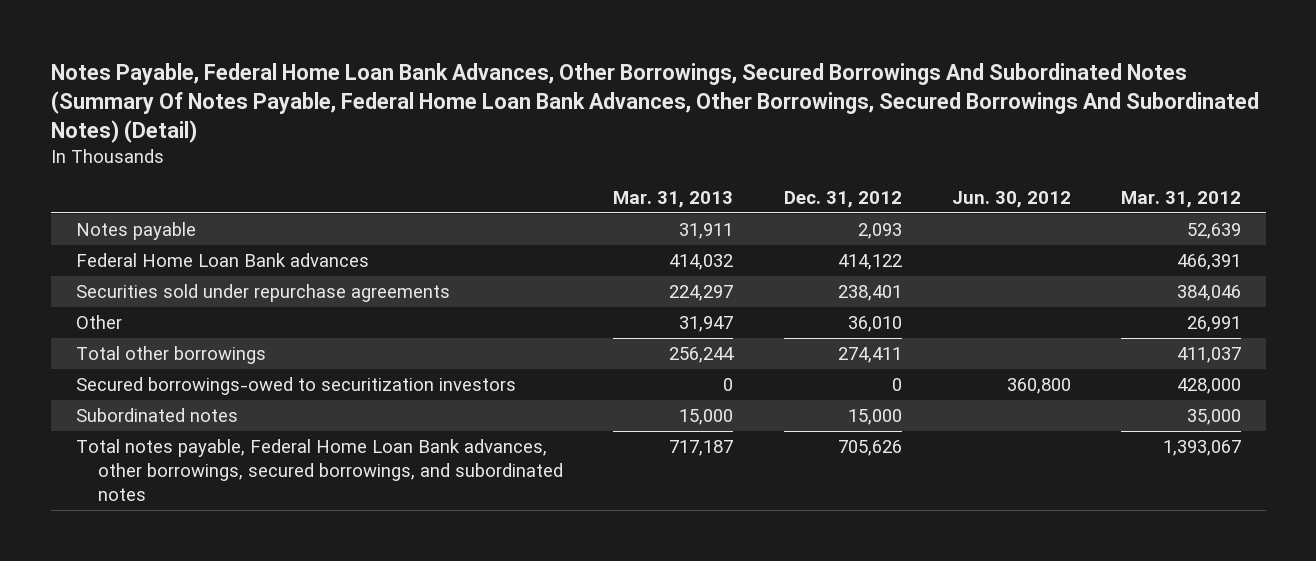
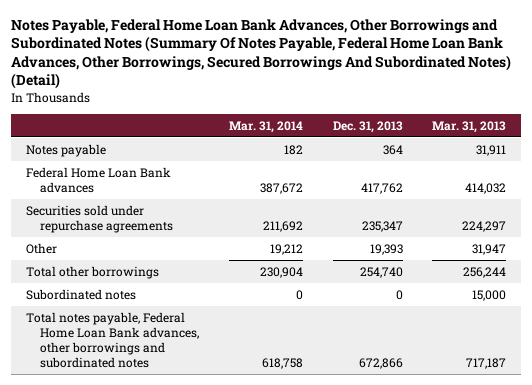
[50,62,1259,144] Notes Payable, Federal Home Loan Bank Advances, Other Borrowings, Secured Borrowings And Subordinated Notes (Summary Of Notes Payable, Federal Home Loan Bank Advances, Other Borrowings, Secured Borrowings And Subordinated Notes) (Detail) -> [11,18,512,90] Notes Payable, Federal Home Loan Bank Advances, Other Borrowings and Subordinated Notes (Summary Of Notes Payable, Federal Home Loan Bank Advances, Other Borrowings, Secured Borrowings And Subordinated Notes) (Detail)
[783,191,902,209] Dec. 31, 2012 -> none
[951,191,1071,209] Jun. 30, 2012 -> none
[1120,191,1241,209] Mar. 31, 2012 -> none
none -> [228,120,303,133] Mar. 31, 2014
none -> [332,120,403,133] Dec. 31, 2013
[75,377,516,396] Secured borrowings-owed to securitization investors -> none
[75,439,564,501] Total notes payable, Federal Home Loan Bank advances, other borrowings, secured borrowings, and subordinated notes -> [26,311,199,368] Total notes payable, Federal Home Loan Bank advances, other borrowings and subordinated notes

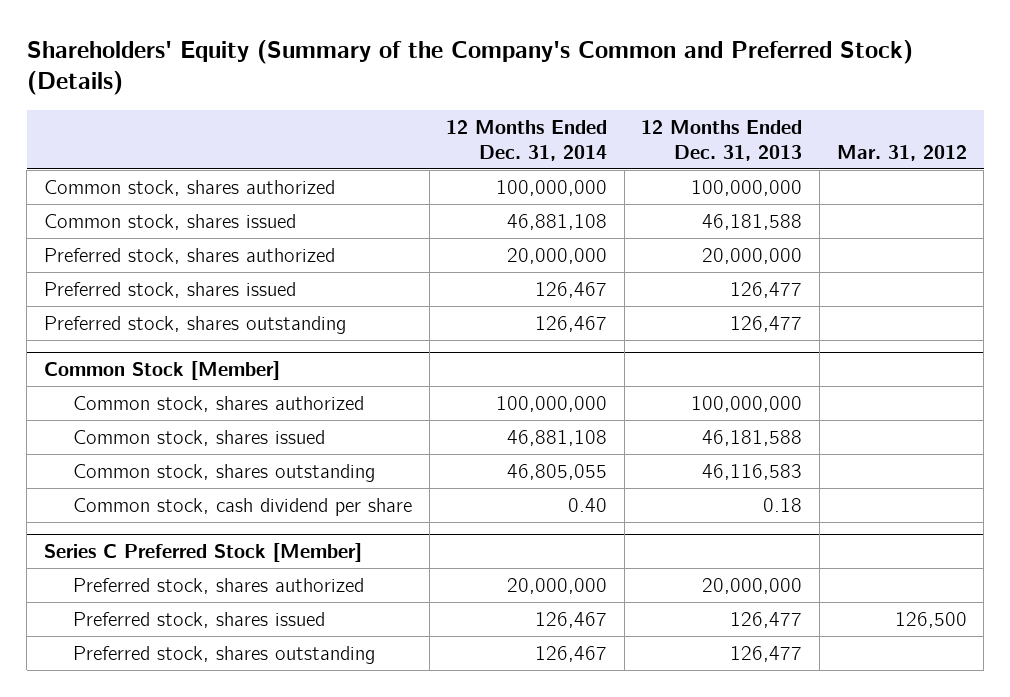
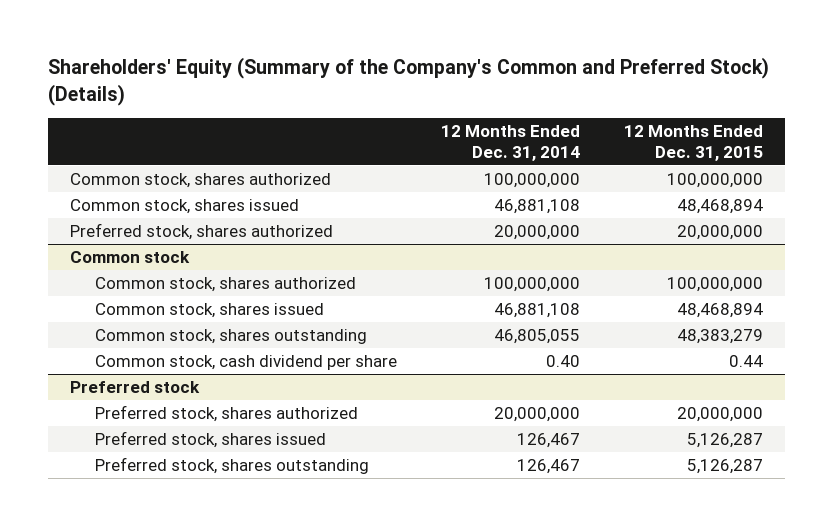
[641,119,803,161] 12 Months Ended Dec. 31, 2013 -> none
[836,144,967,161] Mar. 31, 2012 -> none
none -> [623,125,763,161] 12 Months Ended Dec. 31, 2015
[43,281,296,298] Preferred stock, shares issued -> none
[43,315,346,334] Preferred stock, shares outstanding -> none
[43,361,280,381] Common Stock [Member] -> [69,251,190,264] Common stock
[43,543,362,563] Series C Preferred Stock [Member] -> none
none -> [69,381,200,394] Preferred stock

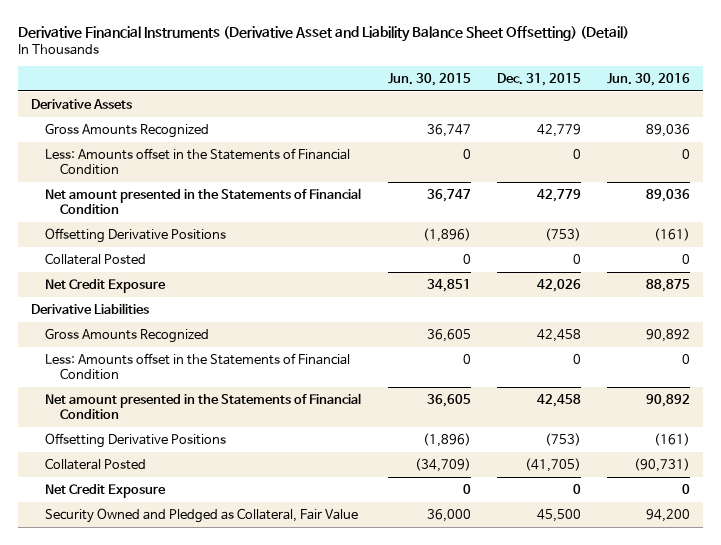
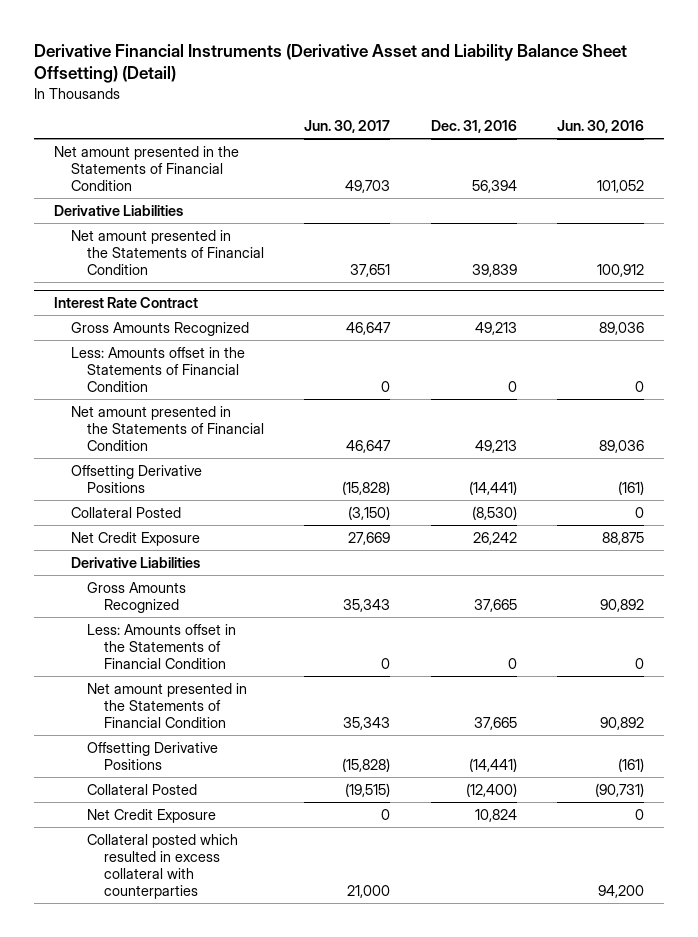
[387,72,471,86] Jun. 30, 2015 -> none
[496,72,581,86] Dec. 31, 2015 -> none
none -> [304,120,391,134] Jun. 30, 2017
none -> [430,120,517,134] Dec. 31, 2016
[31,98,133,109] Derivative Assets -> none
none -> [54,145,240,192] Net amount presented in the Statements of Financial Condition
none -> [54,204,184,216] Derivative Liabilities
none -> [70,229,265,276] Net amount presented in the Statements of Financial Condition
none -> [54,297,199,309] Interest Rate Contract
[45,507,359,523] Security Owned and Pledged as Collateral, Fair Value -> [87,833,239,900] Collateral posted which resulted in excess collateral with counterparties

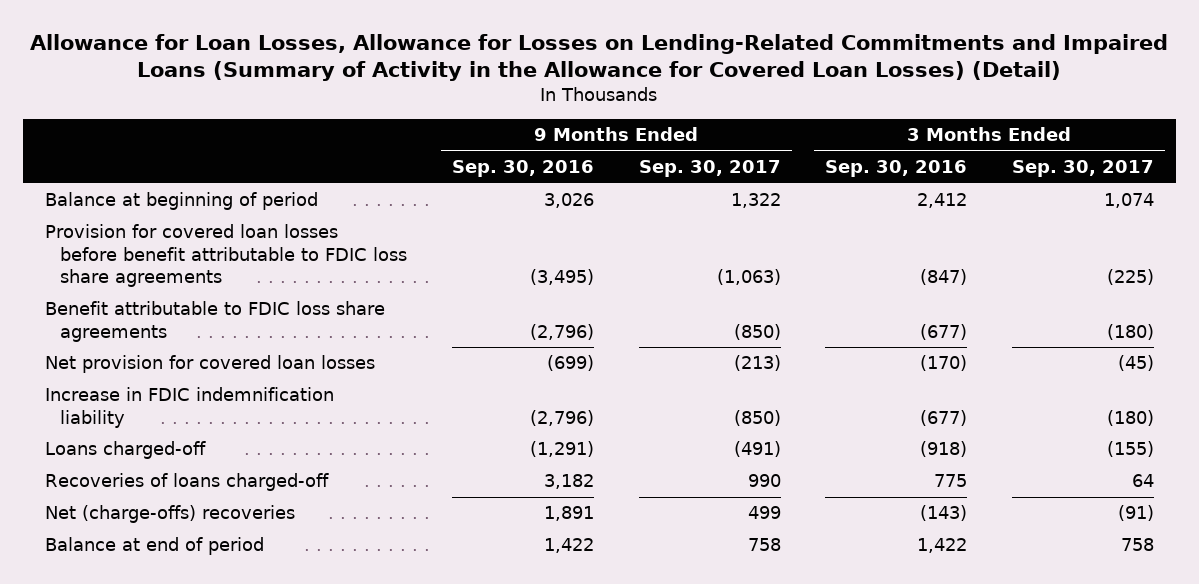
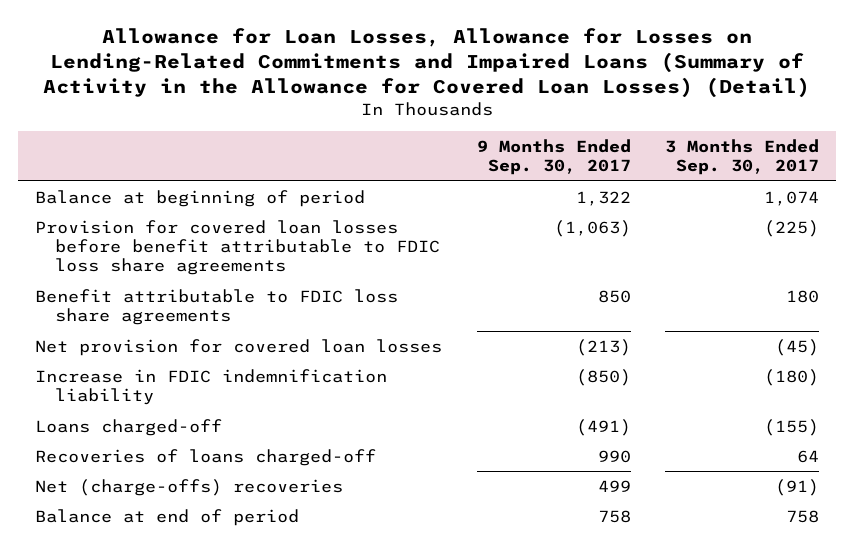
[452,160,595,178] Sep. 30, 2016 -> none
[825,160,968,178] Sep. 30, 2016 -> none
[733,323,781,340] (850) -> [597,289,631,303] 850
[1106,323,1154,340] (180) -> [785,289,819,303] 180

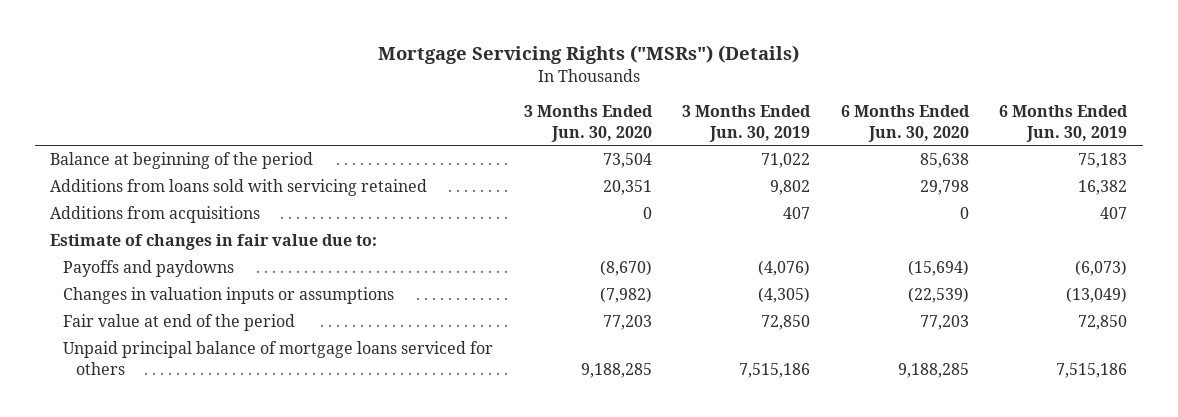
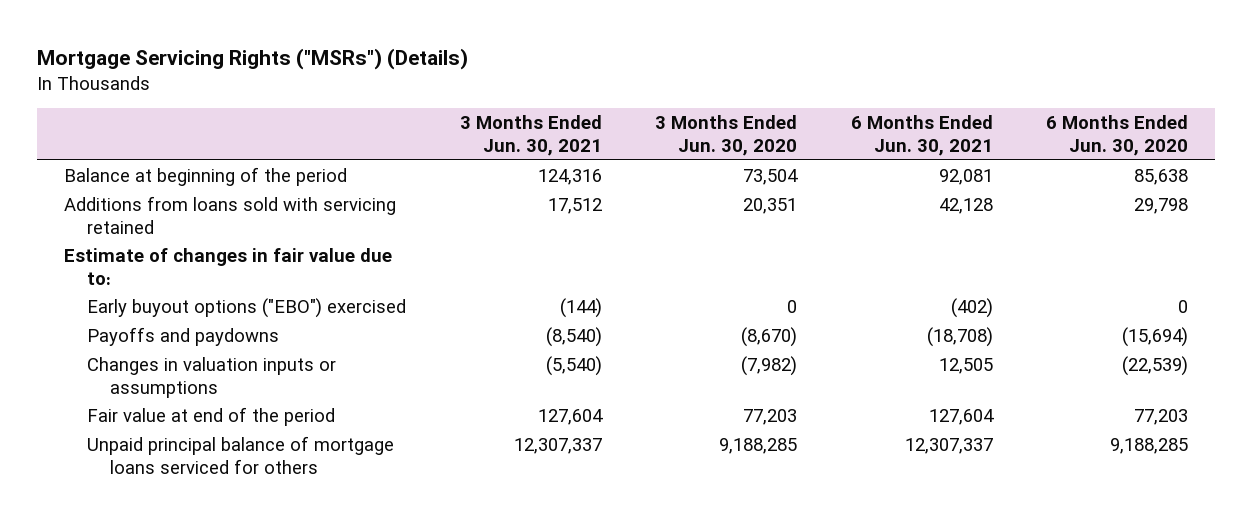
[682,105,812,142] 3 Months Ended Jun. 30, 2019 -> none
[999,105,1129,142] 6 Months Ended Jun. 30, 2019 -> none
none -> [459,115,602,157] 3 Months Ended Jun. 30, 2021
none -> [850,115,993,157] 6 Months Ended Jun. 30, 2021
[50,206,261,224] Additions from acquisitions -> none
none -> [86,297,406,318] Early buyout options ("EBO") exercised

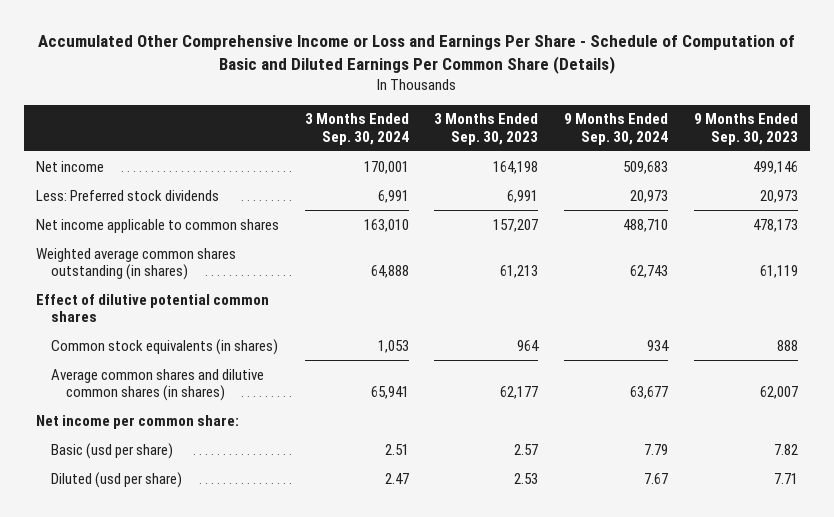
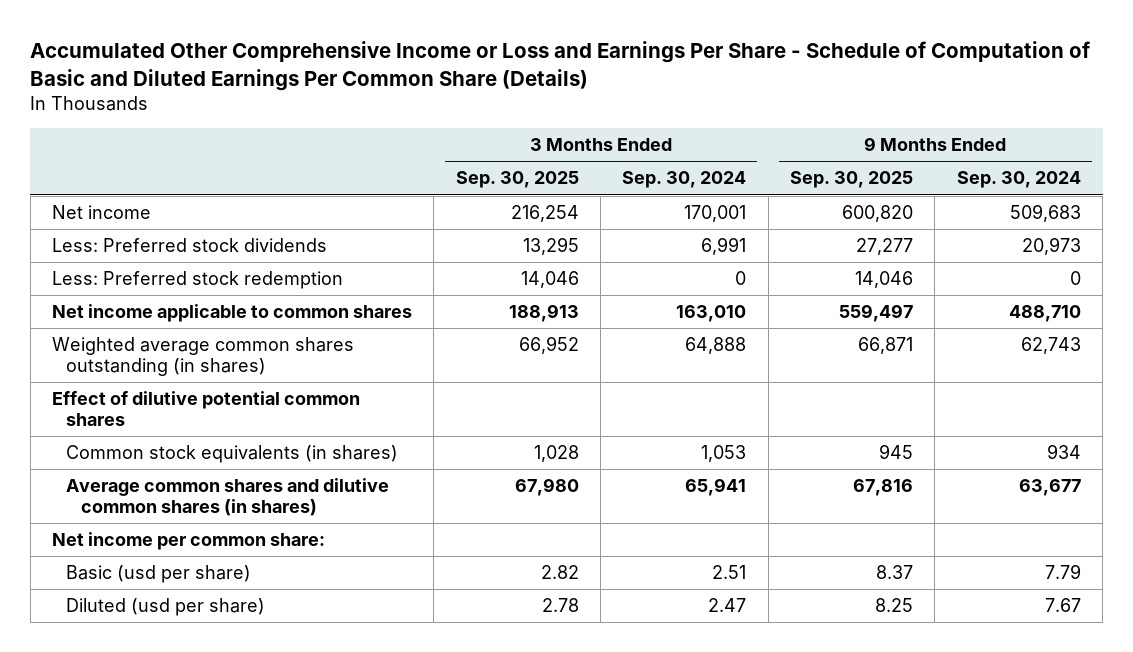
[434,113,539,145] 3 Months Ended Sep. 30, 2023 -> none
[693,113,798,145] 9 Months Ended Sep. 30, 2023 -> none
none -> [455,171,579,189] Sep. 30, 2025
none -> [790,171,914,189] Sep. 30, 2025
none -> [51,271,343,290] Less: Preferred stock redemption

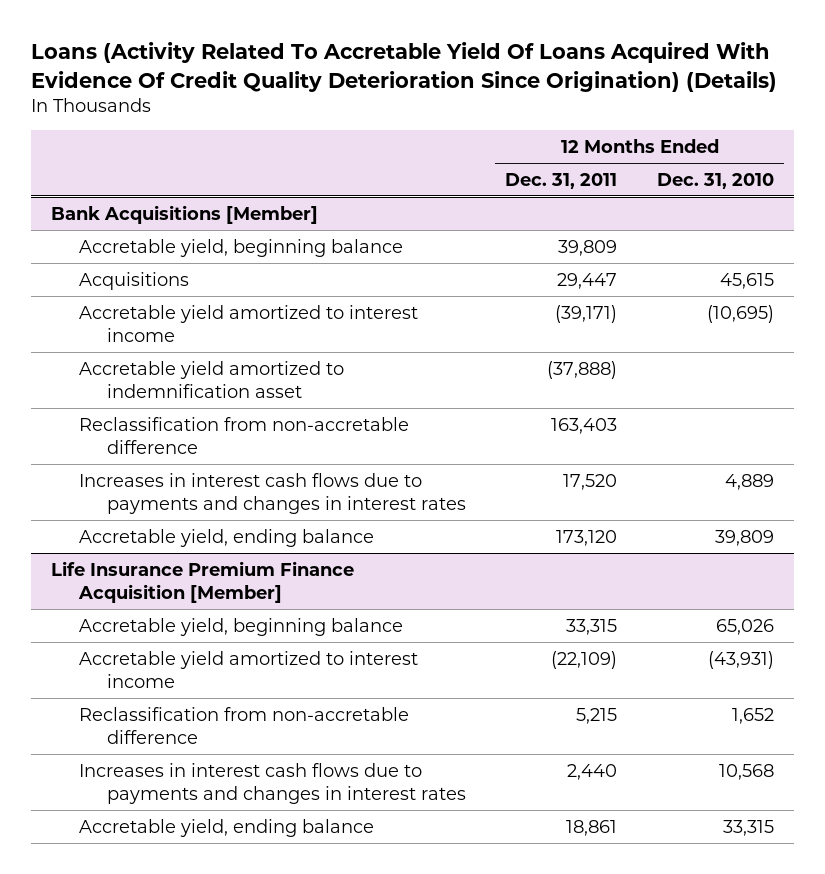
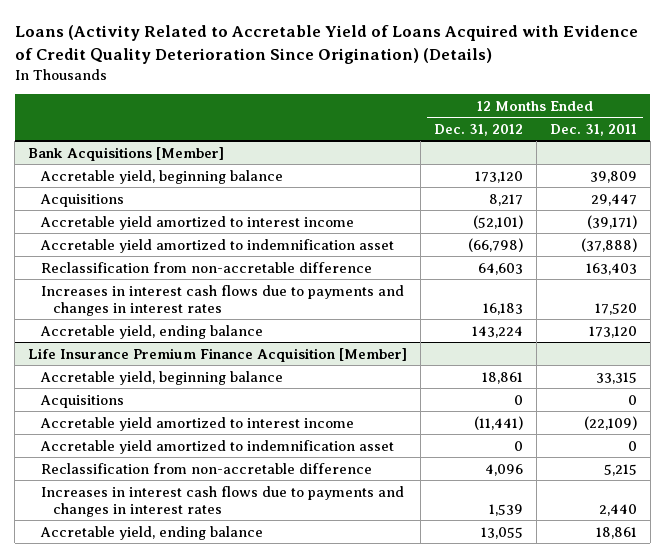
[31,42,778,92] Loans (Activity Related To Accretable Yield Of Loans Acquired With Evidence Of Credit Quality Deterioration Since Origination) (Details) -> [14,25,638,65] Loans (Activity Related to Accretable Yield of Loans Acquired with Evidence of Credit Quality Deterioration Since Origination) (Details)
[657,172,775,189] Dec. 31, 2010 -> none
none -> [433,123,523,136] Dec. 31, 2012
none -> [39,394,124,408] Acquisitions
none -> [39,439,394,454] Accretable yield amortized to indemnification asset

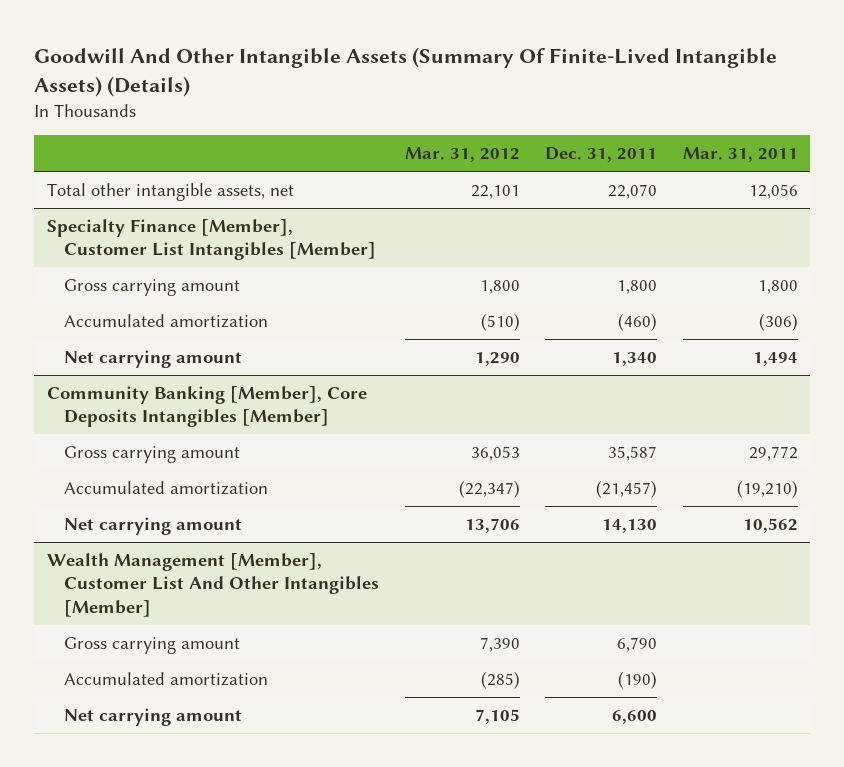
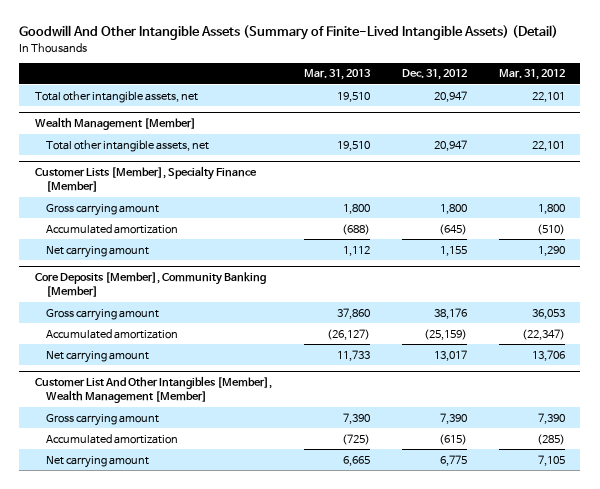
[33,46,777,97] Goodwill And Other Intangible Assets (Summary Of Finite-Lived Intangible Assets) (Details) -> [19,25,559,41] Goodwill And Other Intangible Assets (Summary of Finite-Lived Intangible Assets) (Detail)
[545,147,658,163] Dec. 31, 2011 -> none
[682,147,798,163] Mar. 31, 2011 -> none
none -> [303,69,371,81] Mar. 31, 2013
none -> [401,69,467,81] Dec. 31, 2012
none -> [35,117,197,131] Wealth Management [Member]
none -> [46,139,210,152] Total other intangible assets, net
[46,218,377,261] Specialty Finance [Member], Customer List Intangibles [Member] -> [35,166,258,193] Customer Lists [Member], Specialty Finance [Member]
[46,385,367,428] Community Banking [Member], Core Deposits Intangibles [Member] -> [35,272,267,298] Core Deposits [Member], Community Banking [Member]
[46,552,380,617] Wealth Management [Member], Customer List And Other Intangibles [Member] -> [35,376,273,404] Customer List And Other Intangibles [Member], Wealth Management [Member]

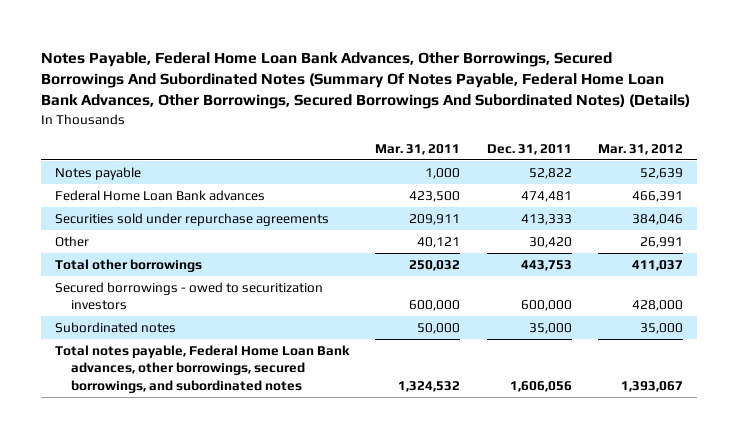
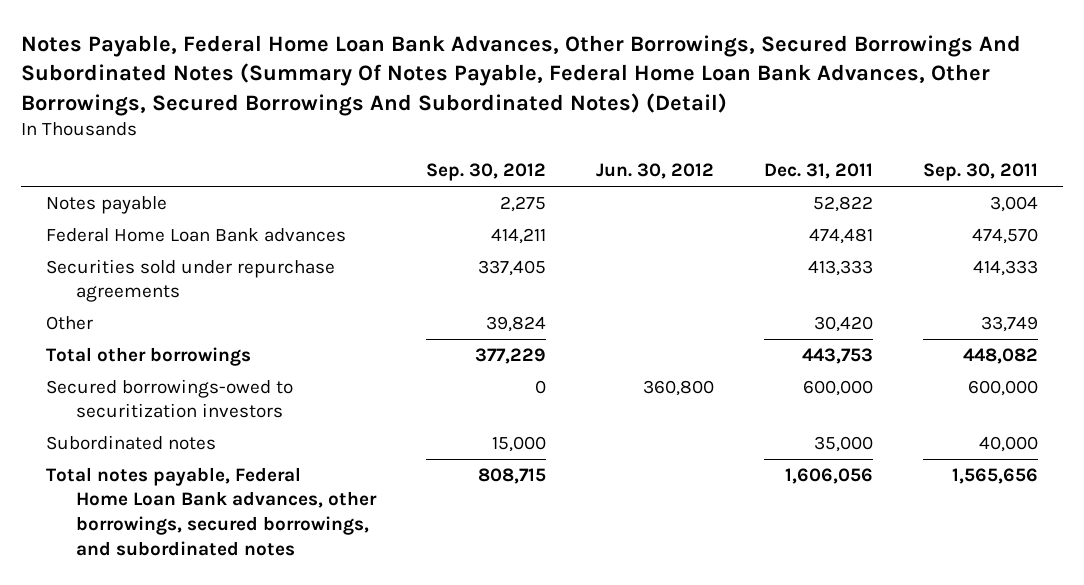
[41,51,691,110] Notes Payable, Federal Home Loan Bank Advances, Other Borrowings, Secured Borrowings And Subordinated Notes (Summary Of Notes Payable, Federal Home Loan Bank Advances, Other Borrowings, Secured Borrowings And Subordinated Notes) (Details) -> [21,34,1022,116] Notes Payable, Federal Home Loan Bank Advances, Other Borrowings, Secured Borrowings And Subordinated Notes (Summary Of Notes Payable, Federal Home Loan Bank Advances, Other Borrowings, Secured Borrowings And Subordinated Notes) (Detail)
[375,143,461,155] Mar. 31, 2011 -> none
[598,143,684,155] Mar. 31, 2012 -> none
none -> [426,163,547,182] Sep. 30, 2012
none -> [596,163,715,180] Jun. 30, 2012
none -> [923,163,1039,182] Sep. 30, 2011
[54,281,323,311] Secured borrowings - owed to securitization investors -> [46,378,294,419] Secured borrowings-owed to securitization investors

